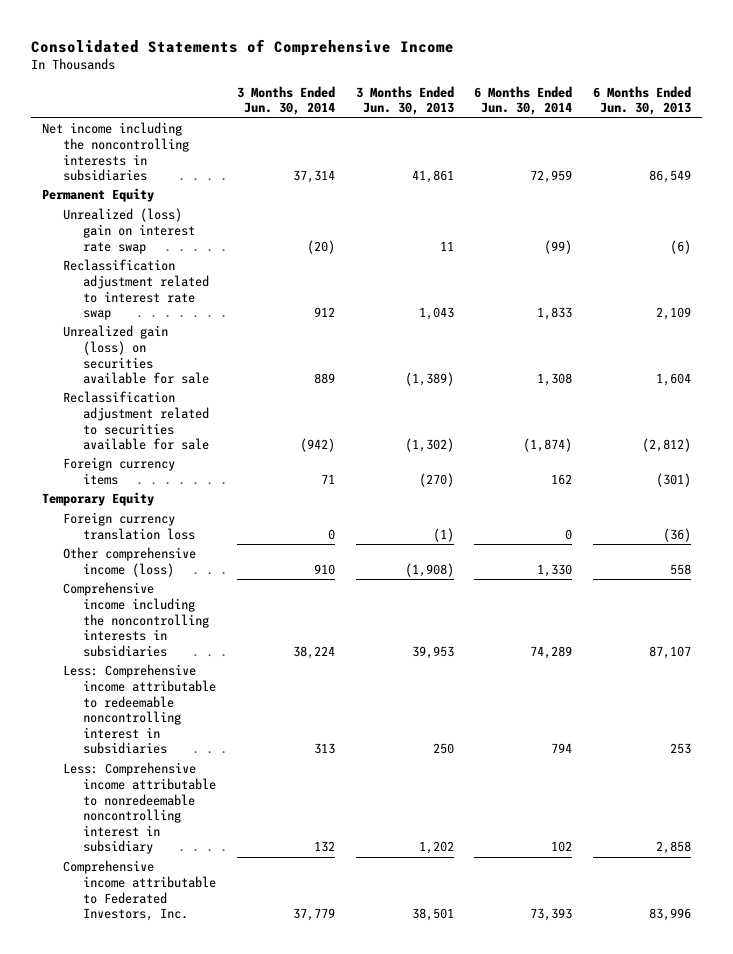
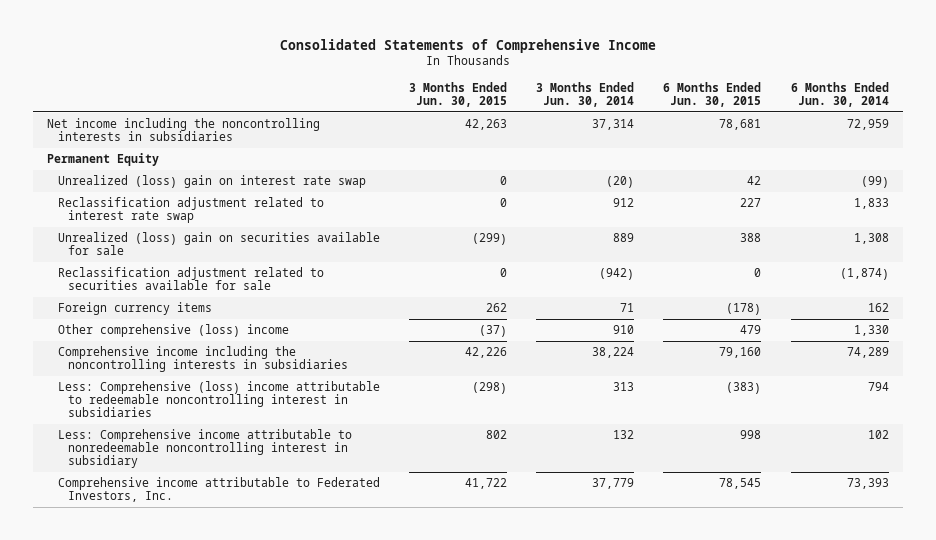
[355,85,454,116] 3 Months Ended Jun. 30, 2013 -> none
[593,85,692,116] 6 Months Ended Jun. 30, 2013 -> none
none -> [408,81,507,107] 3 Months Ended Jun. 30, 2015
none -> [663,81,762,107] 6 Months Ended Jun. 30, 2015
[62,325,210,385] Unrealized gain (loss) on securities available for sale -> [57,231,380,256] Unrealized (loss) gain on securities available for sale
[41,492,154,507] Temporary Equity -> none
[62,512,196,540] Foreign currency translation loss -> none
[62,547,196,577] Other comprehensive income (loss) -> [57,323,289,337] Other comprehensive (loss) income
[62,664,217,755] Less: Comprehensive income attributable to redeemable noncontrolling interest in subsidiaries -> [57,380,380,418] Less: Comprehensive (loss) income attributable to redeemable noncontrolling interest in subsidiaries

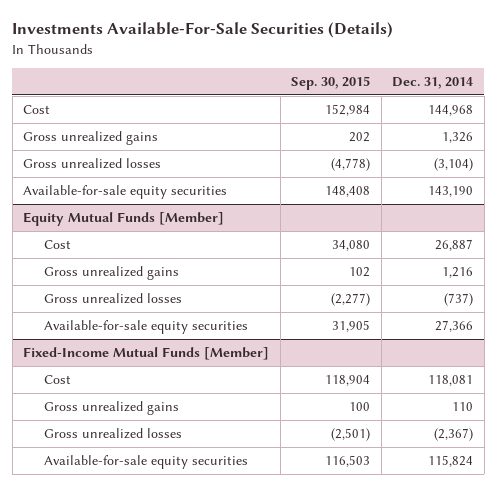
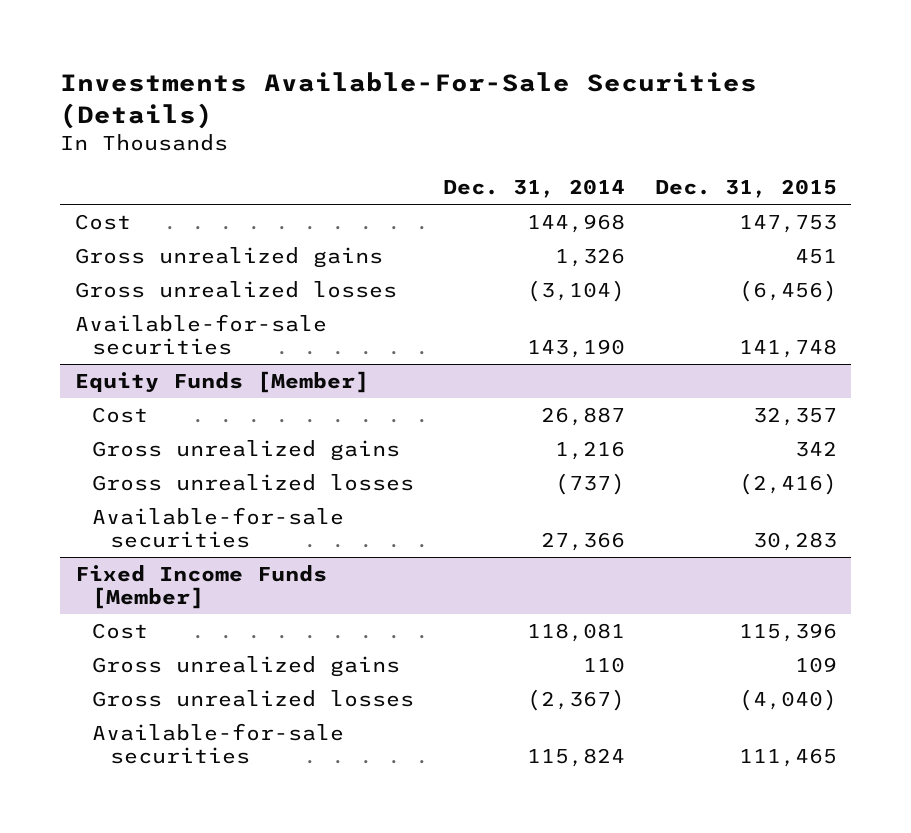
[291,75,371,90] Sep. 30, 2015 -> none
none -> [654,179,837,199] Dec. 31, 2015
[23,185,228,200] Available-for-sale equity securities -> [74,313,327,356] Available-for-sale securities
[23,212,225,227] Equity Mutual Funds [Member] -> [74,370,369,393] Equity Funds [Member]
[43,320,248,335] Available-for-sale equity securities -> [92,506,345,549] Available-for-sale securities
[23,347,270,361] Fixed-Income Mutual Funds [Member] -> [74,564,327,610] Fixed Income Funds [Member]
[43,455,248,470] Available-for-sale equity securities -> [92,722,345,765] Available-for-sale securities

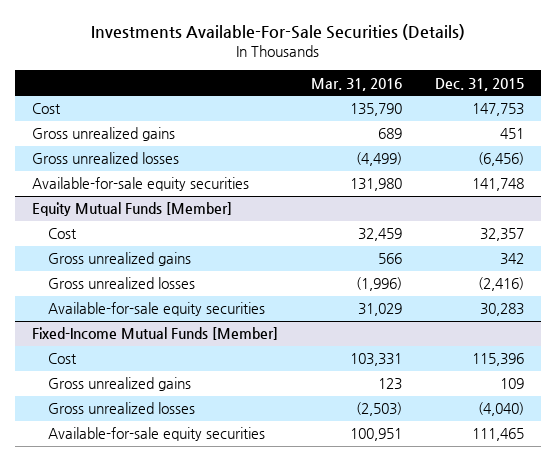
[443,179,626,199] Dec. 31, 2014 -> none
none -> [310,77,402,91] Mar. 31, 2016
[74,313,327,356] Available-for-sale securities -> [31,177,249,192] Available-for-sale equity securities
[74,370,369,393] Equity Funds [Member] -> [31,202,232,217] Equity Mutual Funds [Member]
[92,506,345,549] Available-for-sale securities -> [48,302,266,317] Available-for-sale equity securities
[74,564,327,610] Fixed Income Funds [Member] -> [31,327,278,341] Fixed-Income Mutual Funds [Member]
[92,722,345,765] Available-for-sale securities -> [48,427,266,442] Available-for-sale equity securities

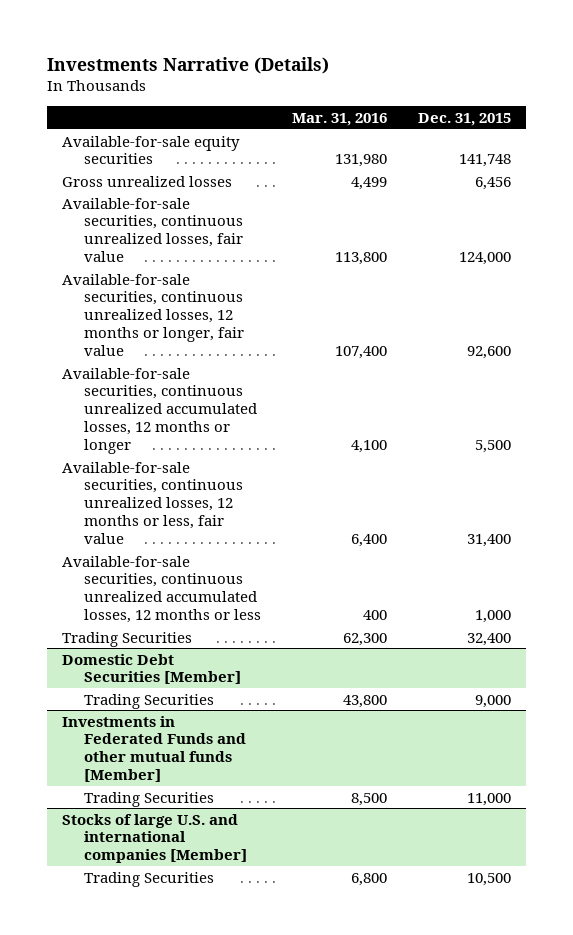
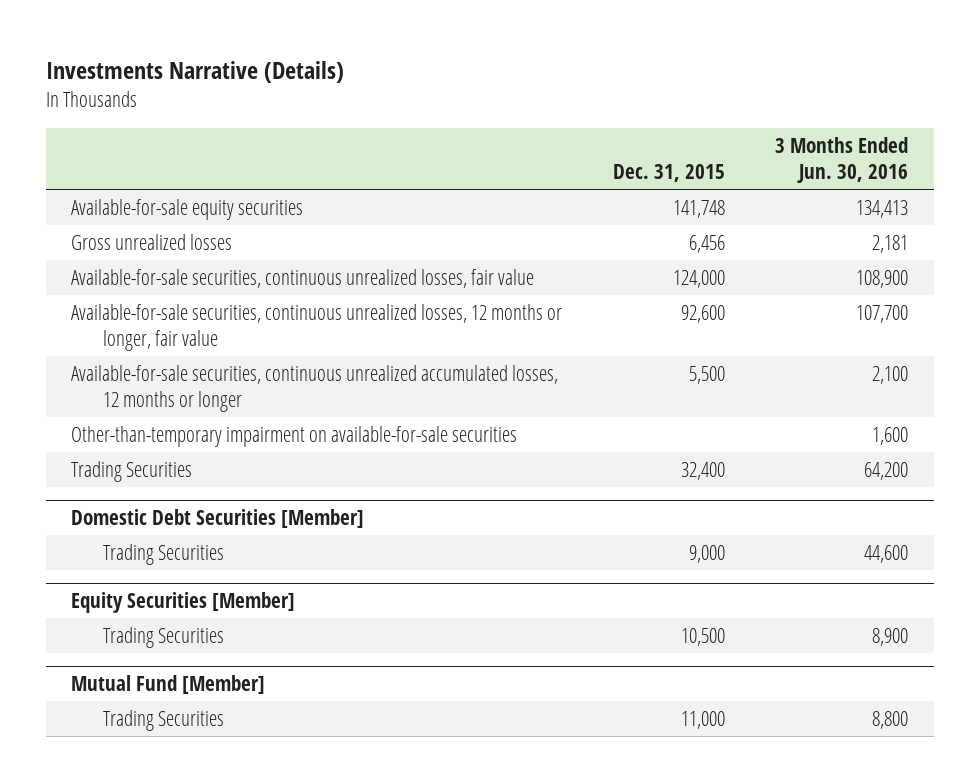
[291,112,387,126] Mar. 31, 2016 -> none
none -> [775,136,909,184] 3 Months Ended Jun. 30, 2016
[62,461,244,544] Available-for-sale securities, continuous unrealized losses, 12 months or less, fair value -> none
[62,555,262,624] Available-for-sale securities, continuous unrealized accumulated losses, 12 months or less -> none
none -> [71,425,518,447] Other-than-temporary impairment on available-for-sale securities
[62,715,247,783] Investments in Federated Funds and other mutual funds [Member] -> none
[84,791,215,807] Trading Securities -> none
[62,813,248,864] Stocks of large U.S. and international companies [Member] -> none
none -> [71,591,296,613] Equity Securities [Member]
none -> [71,674,266,694] Mutual Fund [Member]
none -> [103,709,225,731] Trading Securities

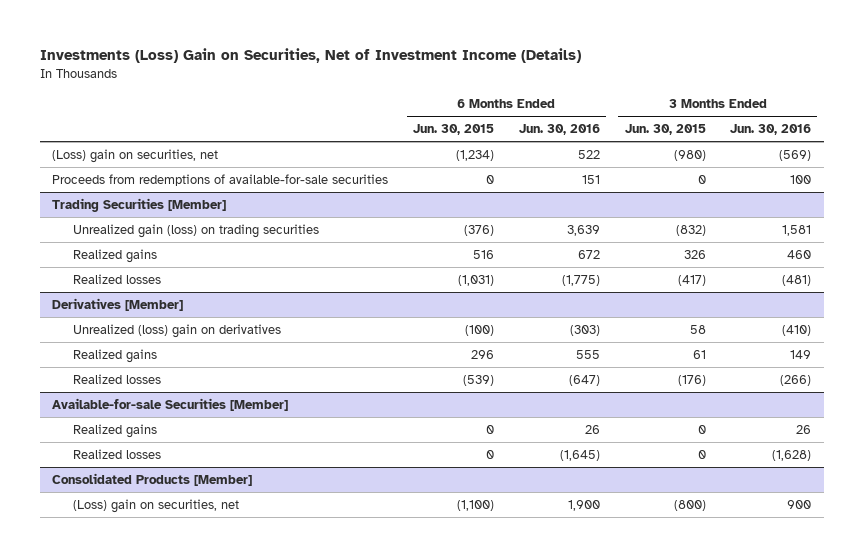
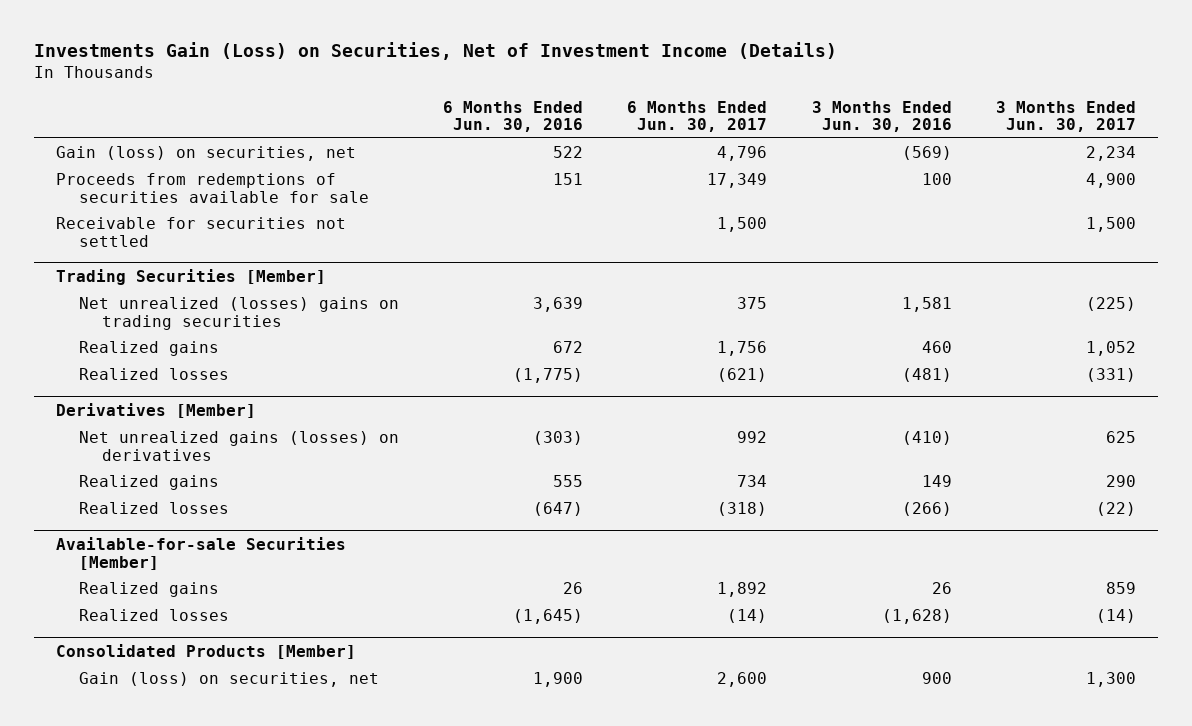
[39,48,581,64] Investments (Loss) Gain on Securities, Net of Investment Income (Details) -> [33,42,837,61] Investments Gain (Loss) on Securities, Net of Investment Income (Details)
[413,124,495,136] Jun. 30, 2015 -> none
[624,124,706,136] Jun. 30, 2015 -> none
none -> [627,100,768,133] 6 Months Ended Jun. 30, 2017
none -> [995,100,1136,133] 3 Months Ended Jun. 30, 2017
[52,149,219,164] (Loss) gain on securities, net -> [55,145,356,161] Gain (loss) on securities, net
[52,174,389,187] Proceeds from redemptions of available-for-sale securities -> [55,172,370,203] Proceeds from redemptions of securities available for sale
none -> [55,216,346,247] Receivable for securities not settled
[72,224,319,239] Unrealized gain (loss) on trading securities -> [79,296,400,330] Net unrealized (losses) gains on trading securities
[72,324,281,339] Unrealized (loss) gain on derivatives -> [79,430,400,461] Net unrealized gains (losses) on derivatives
[72,499,239,514] (Loss) gain on securities, net -> [79,671,380,687] Gain (loss) on securities, net

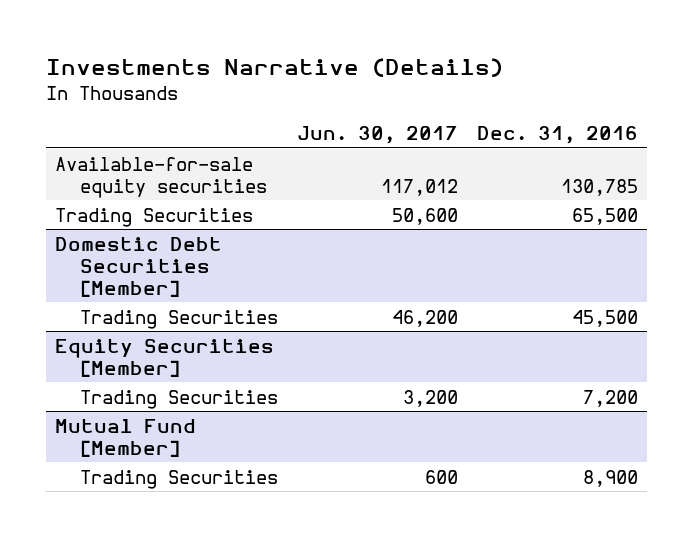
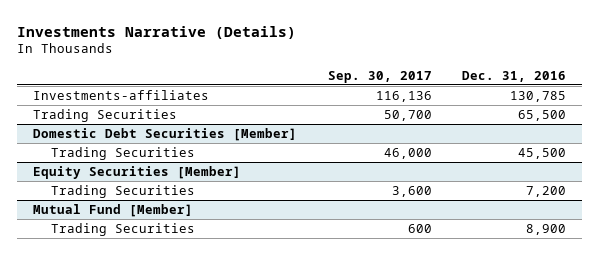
[296,126,458,145] Jun. 30, 2017 -> none
none -> [327,70,432,83] Sep. 30, 2017
[55,156,267,198] Available-for-sale equity securities -> [32,89,209,100] Investments-affiliates

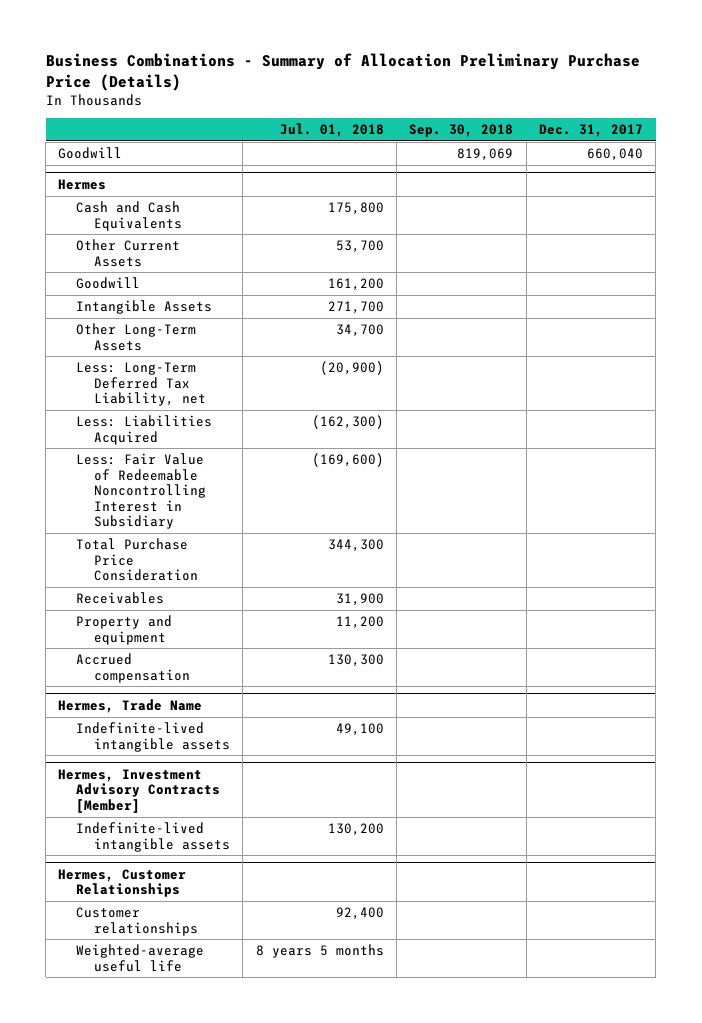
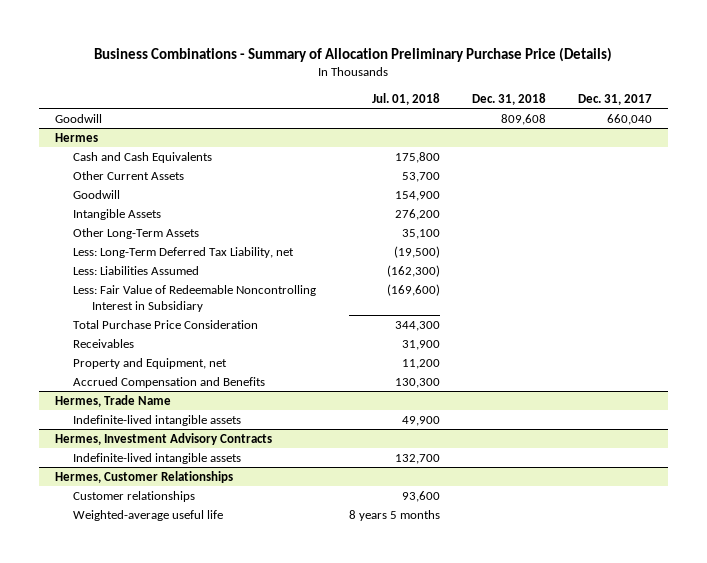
[409,124,514,138] Sep. 30, 2018 -> none
none -> [471,92,546,105] Dec. 31, 2018
[327,278,384,292] 161,200 -> [394,190,440,201] 154,900
[327,301,384,315] 271,700 -> [394,208,440,220] 276,200
[335,324,384,338] 34,700 -> [401,228,440,239] 35,100
[319,361,384,376] (20,900) -> [393,245,440,258] (19,500)
[76,415,213,445] Less: Liabilities Acquired -> [73,265,200,275] Less: Liabilities Assumed
[76,615,173,645] Property and equipment -> [73,357,228,369] Property and Equipment, net
[76,653,190,683] Accrued compensation -> [73,376,266,388] Accrued Compensation and Benefits
[335,723,384,737] 49,100 -> [401,415,440,426] 49,900
[58,768,221,813] Hermes, Investment Advisory Contracts [Member] -> [54,432,272,445] Hermes, Investment Advisory Contracts
[327,823,384,837] 130,200 -> [394,453,440,464] 132,700
[335,907,384,921] 92,400 -> [401,490,440,502] 93,600

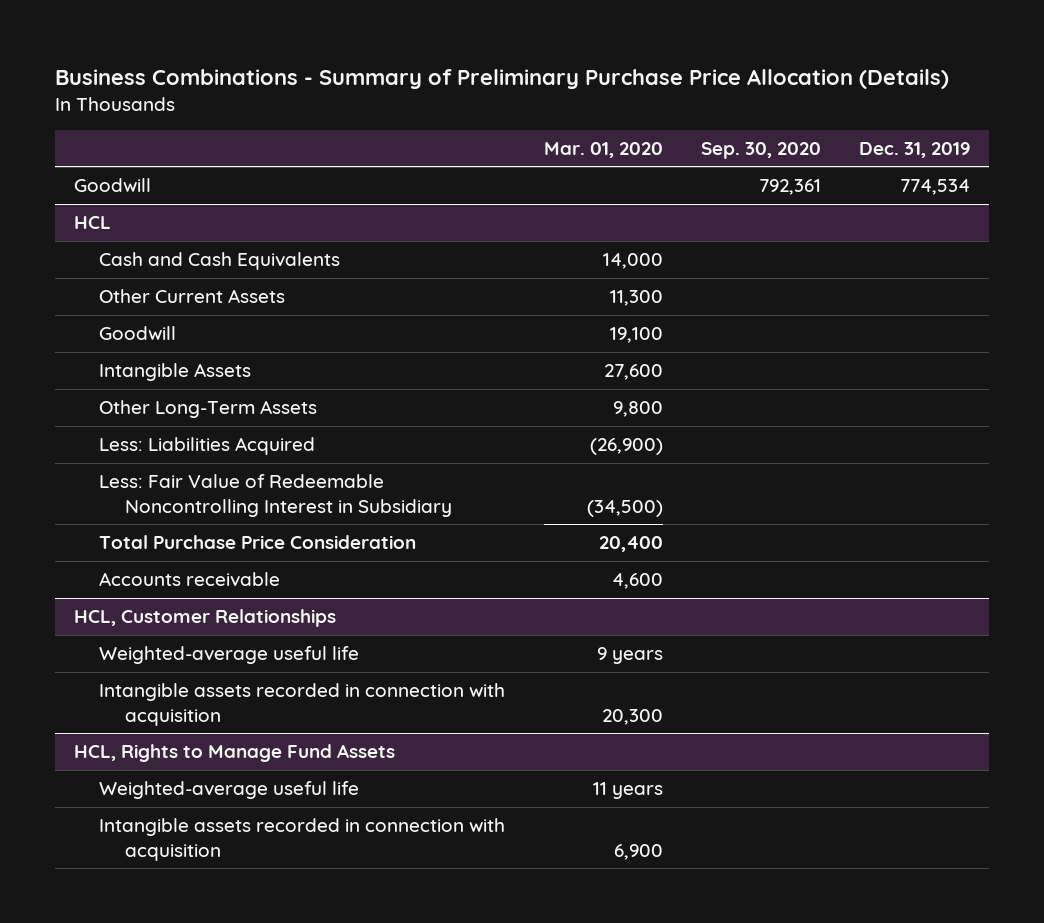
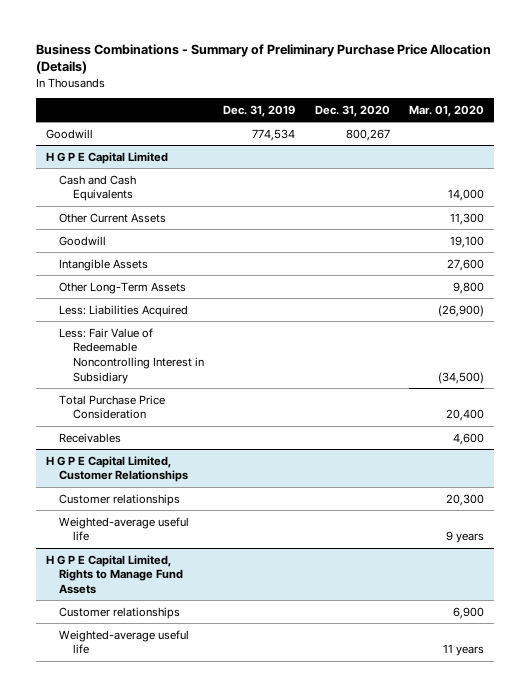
[700,141,821,159] Sep. 30, 2020 -> none
none -> [314,104,390,117] Dec. 31, 2020
[74,216,112,230] HCL -> [45,151,168,164] H G P E Capital Limited
[74,609,337,628] HCL, Customer Relationships -> none
[99,572,281,588] Accounts receivable -> [59,432,122,443] Receivables
none -> [45,455,189,483] H G P E Capital Limited, Customer Relationships
none -> [59,493,181,506] Customer relationships
[99,683,506,726] Intangible assets recorded in connection with acquisition -> none
[74,744,396,763] HCL, Rights to Manage Fund Assets -> none
none -> [45,554,184,594] H G P E Capital Limited, Rights to Manage Fund Assets
none -> [59,606,181,619] Customer relationships
[99,818,506,861] Intangible assets recorded in connection with acquisition -> none

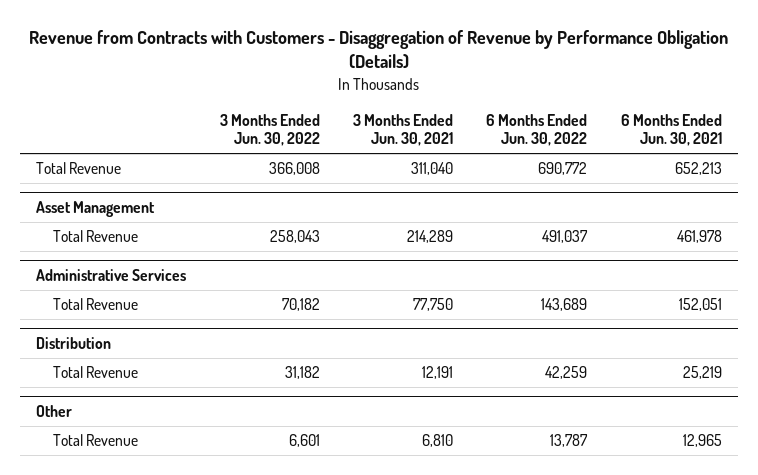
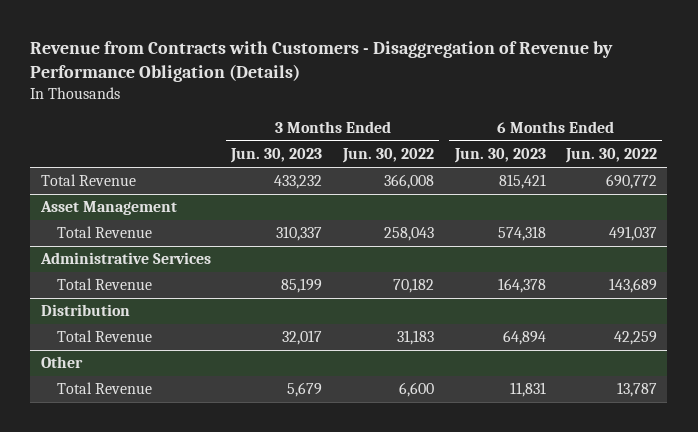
[353,113,454,147] 3 Months Ended Jun. 30, 2021 -> none
[620,113,722,147] 6 Months Ended Jun. 30, 2021 -> none
none -> [230,148,323,164] Jun. 30, 2023
none -> [453,148,546,164] Jun. 30, 2023
[284,366,320,380] 31,182 -> [396,330,434,346] 31,183
[288,434,320,448] 6,601 -> [398,382,434,398] 6,600

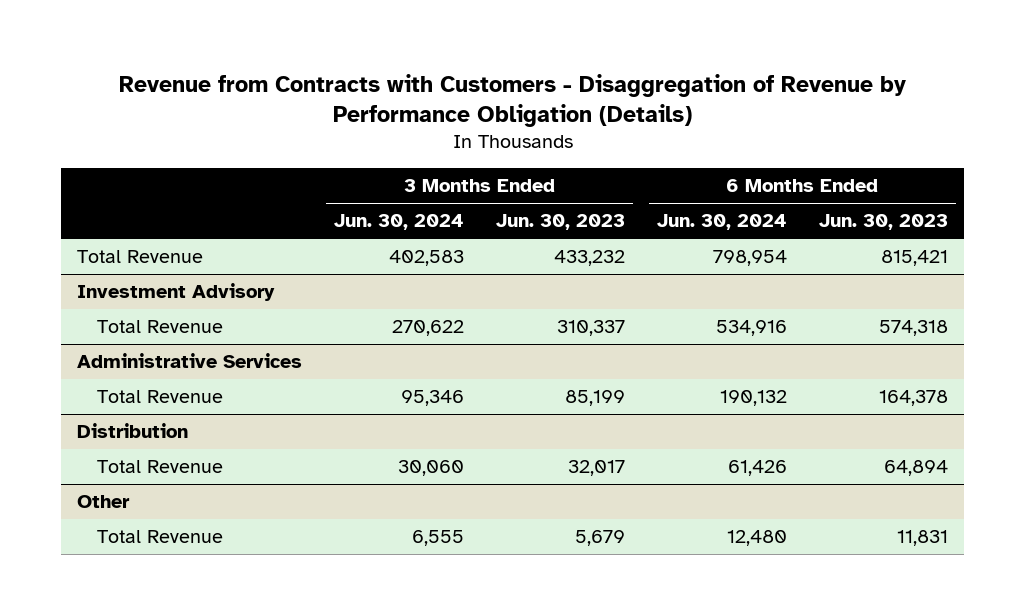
[341,148,434,164] Jun. 30, 2022 -> none
[565,148,658,164] Jun. 30, 2022 -> none
none -> [334,214,465,231] Jun. 30, 2024
none -> [657,214,788,231] Jun. 30, 2024
[39,201,177,216] Asset Management -> [77,283,276,302] Investment Advisory

